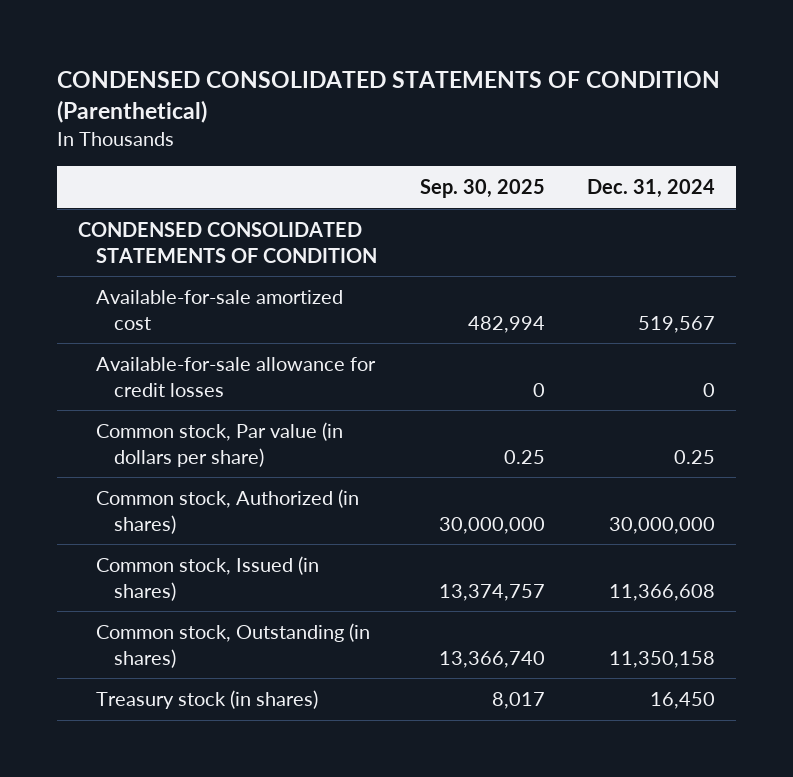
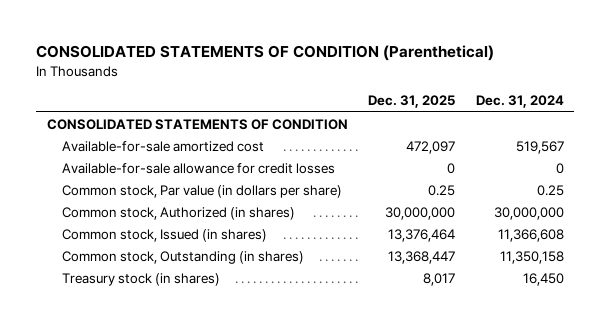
[56,70,720,124] CONDENSED CONSOLIDATED STATEMENTS OF CONDITION (Parenthetical) -> [36,45,495,62] CONSOLIDATED STATEMENTS OF CONDITION (Parenthetical)
[419,179,545,199] Sep. 30, 2025 -> none
none -> [368,95,456,109] Dec. 31, 2025
[77,222,378,263] CONDENSED CONSOLIDATED STATEMENTS OF CONDITION -> [46,119,348,131] CONSOLIDATED STATEMENTS OF CONDITION

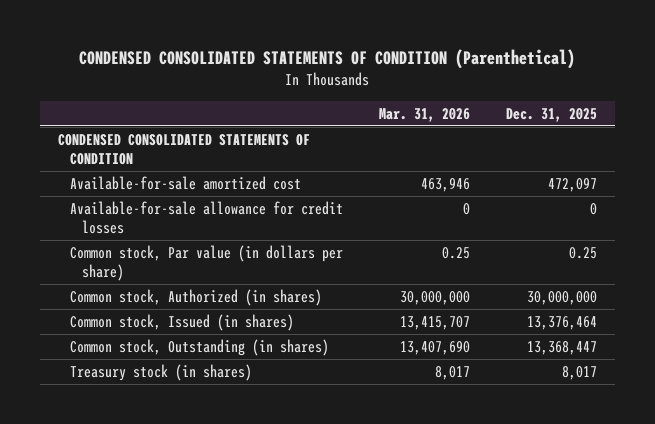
[36,45,495,62] CONSOLIDATED STATEMENTS OF CONDITION (Parenthetical) -> [79,48,576,69] CONDENSED CONSOLIDATED STATEMENTS OF CONDITION (Parenthetical)
[476,95,565,109] Dec. 31, 2024 -> none
none -> [379,107,471,122] Mar. 31, 2026
[46,119,348,131] CONSOLIDATED STATEMENTS OF CONDITION -> [57,133,310,165] CONDENSED CONSOLIDATED STATEMENTS OF CONDITION

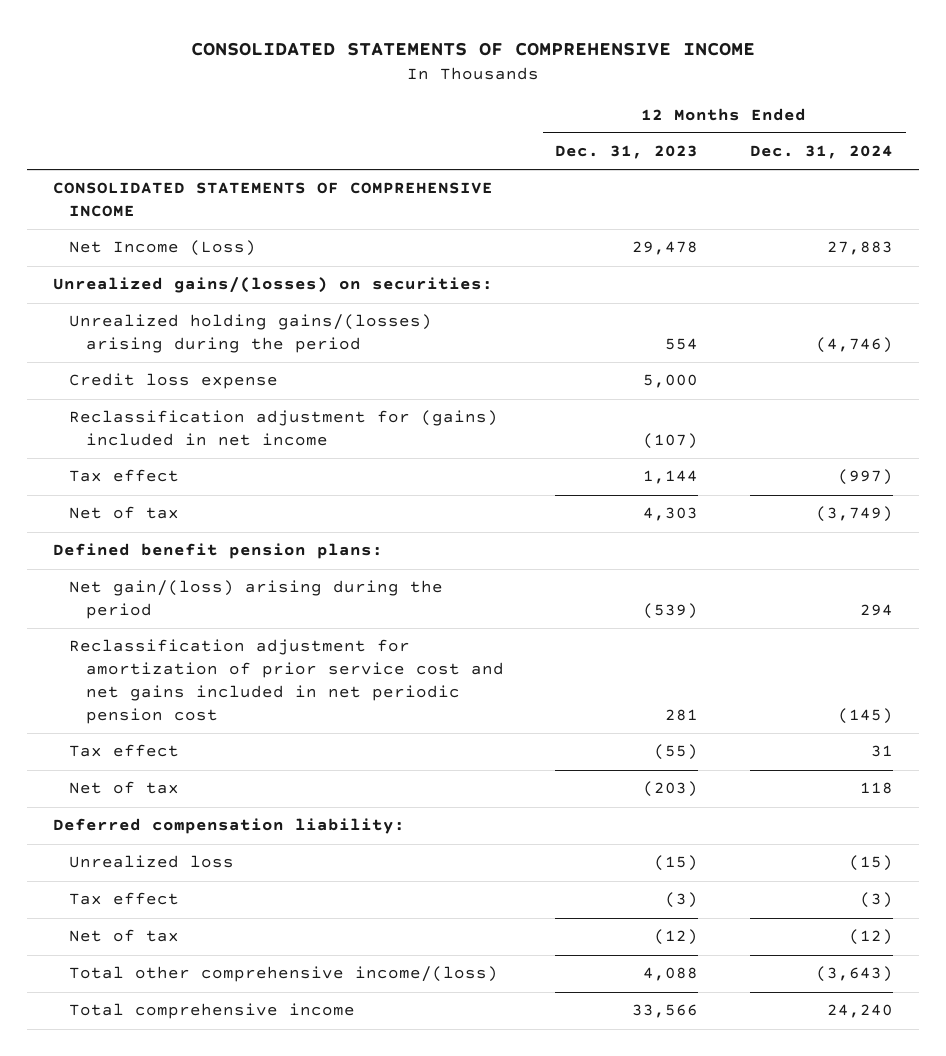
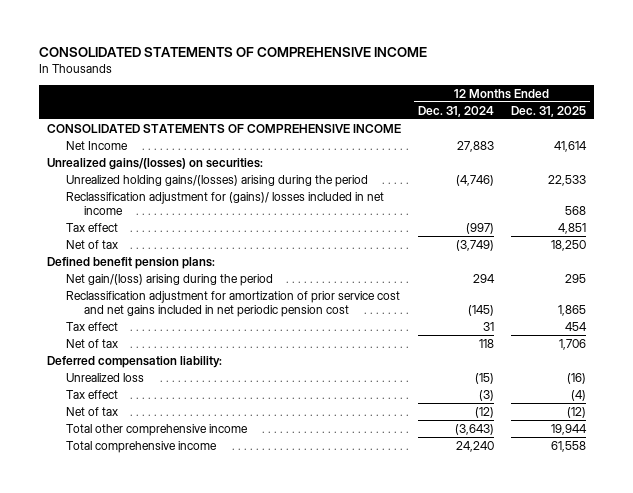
[555,145,699,160] Dec. 31, 2023 -> none
none -> [510,105,586,117] Dec. 31, 2025
[69,240,257,257] Net Income (Loss) -> [65,140,128,150] Net Income
[69,373,279,390] Credit loss expense -> none
[69,410,499,447] Reclassification adjustment for (gains) included in net income -> [65,191,384,215] Reclassification adjustment for (gains)/ losses included in net income
[69,966,499,983] Total other comprehensive income/(loss) -> [65,423,248,436] Total other comprehensive income

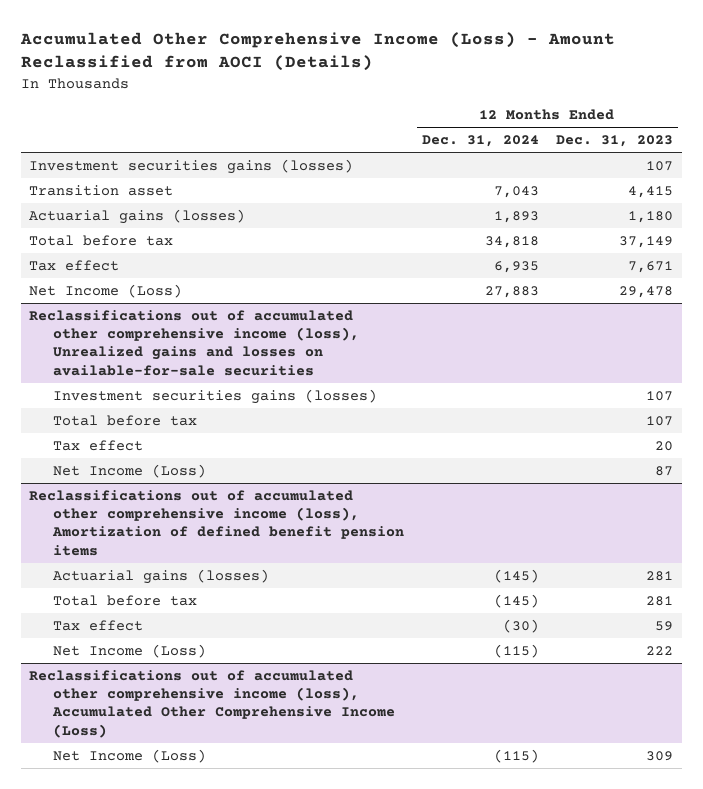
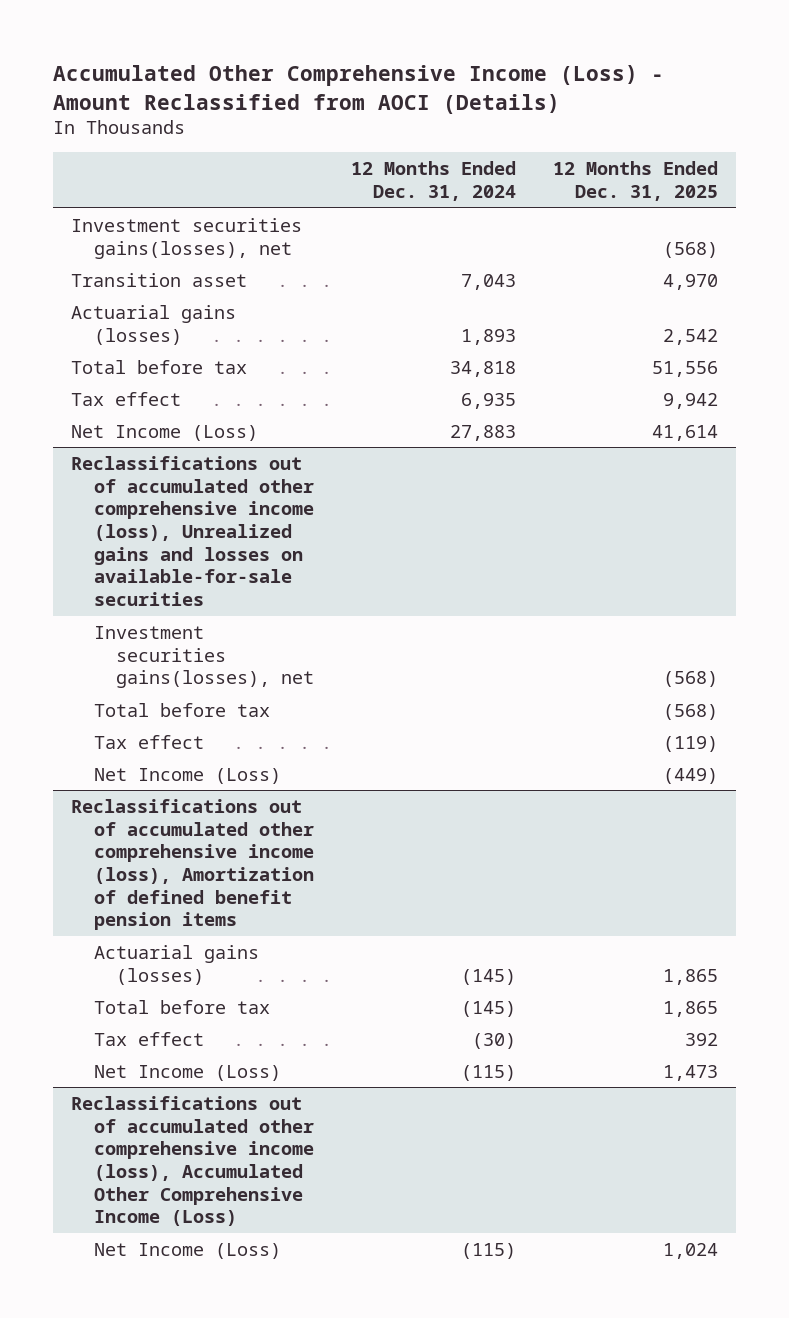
[556,135,674,148] Dec. 31, 2023 -> none
none -> [552,161,718,201] 12 Months Ended Dec. 31, 2025
[29,158,354,174] Investment securities gains (losses) -> [71,217,303,259] Investment securities gains(losses), net
[52,388,377,404] Investment securities gains (losses) -> [93,625,314,689] Investment securities gains(losses), net

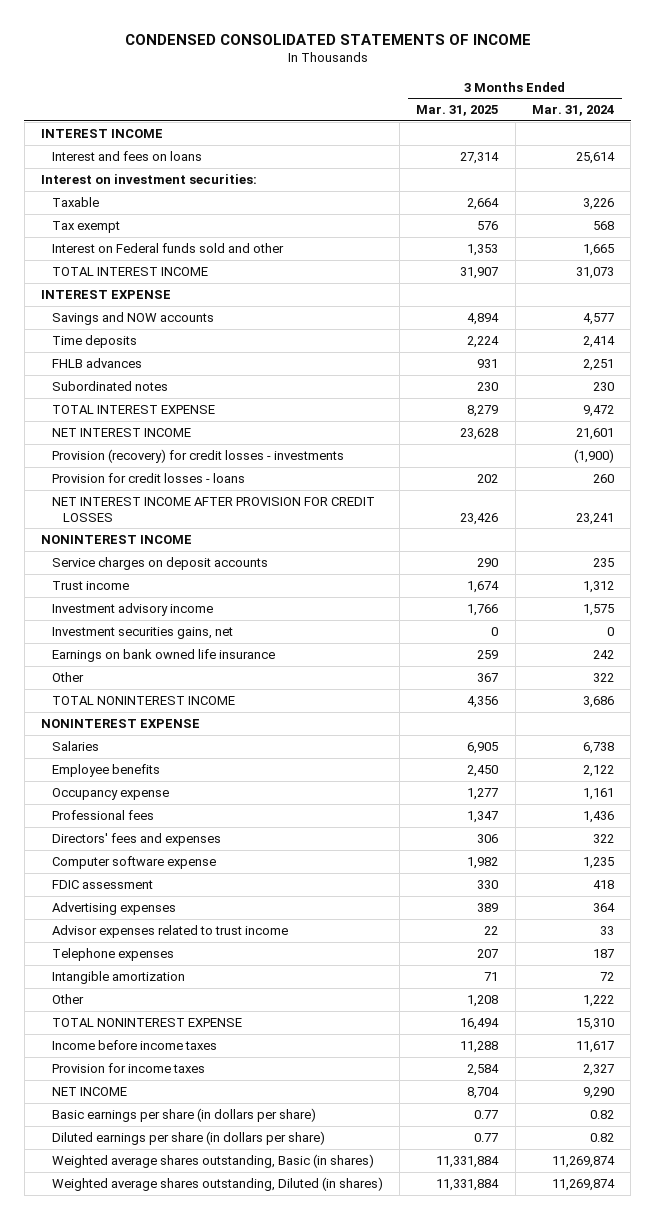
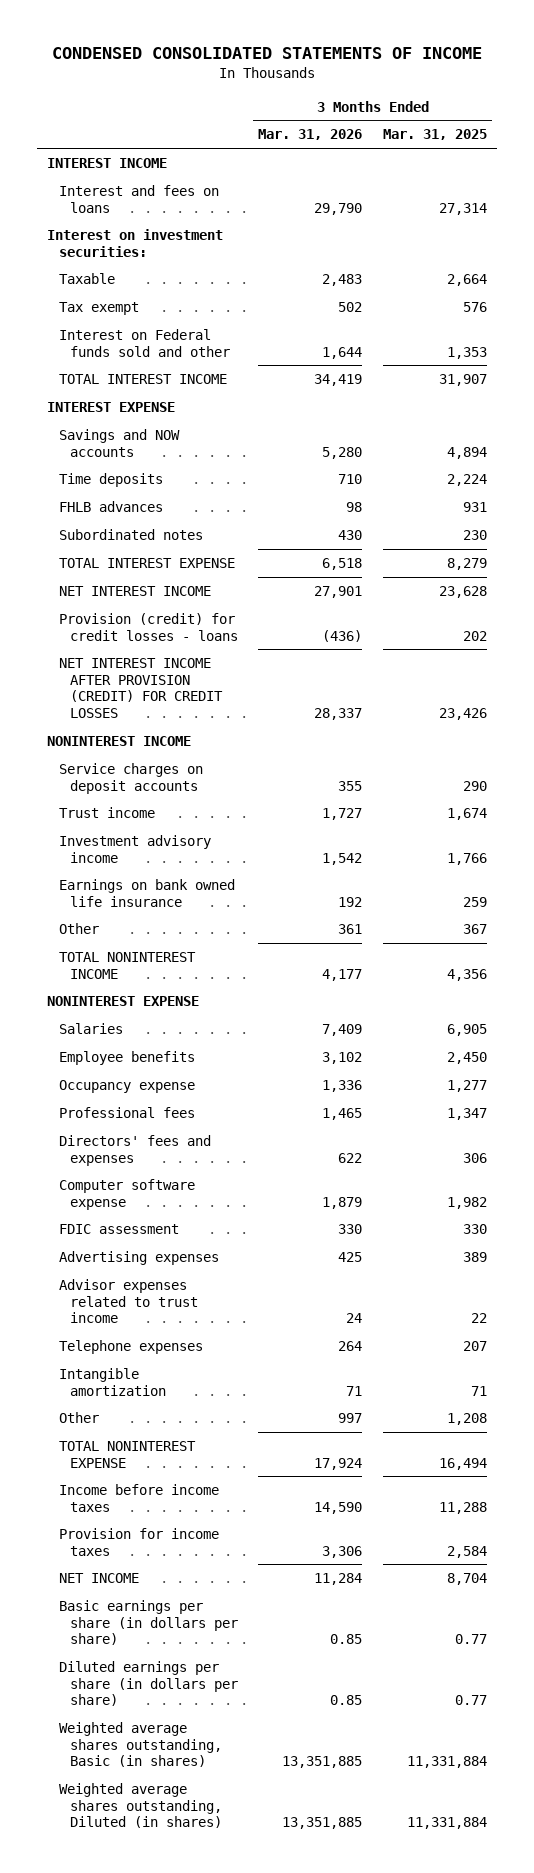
[532,105,615,117] Mar. 31, 2024 -> none
none -> [258,129,363,141] Mar. 31, 2026
[51,448,344,463] Provision (recovery) for credit losses - investments -> none
[51,472,245,483] Provision for credit losses - loans -> [58,613,238,641] Provision (credit) for credit losses - loans
[51,496,375,522] NET INTEREST INCOME AFTER PROVISION FOR CREDIT LOSSES -> [58,658,223,718] NET INTEREST INCOME AFTER PROVISION (CREDIT) FOR CREDIT LOSSES
[51,626,233,639] Investment securities gains, net -> none

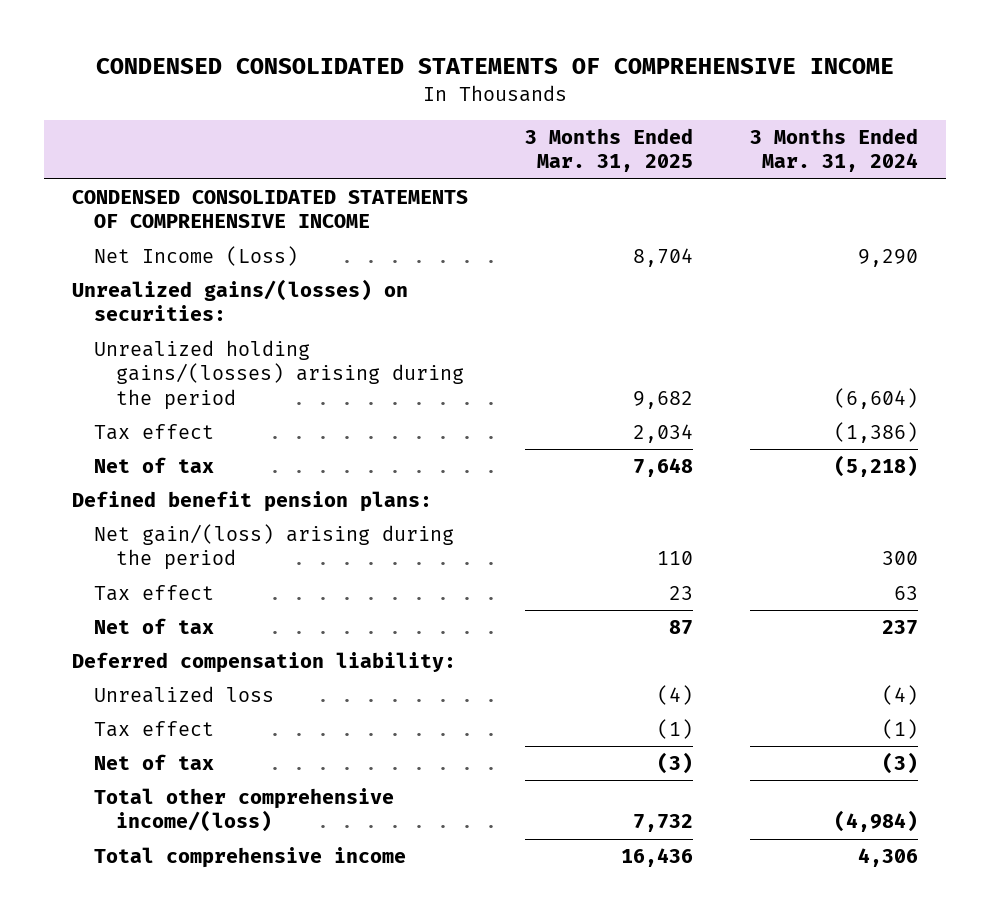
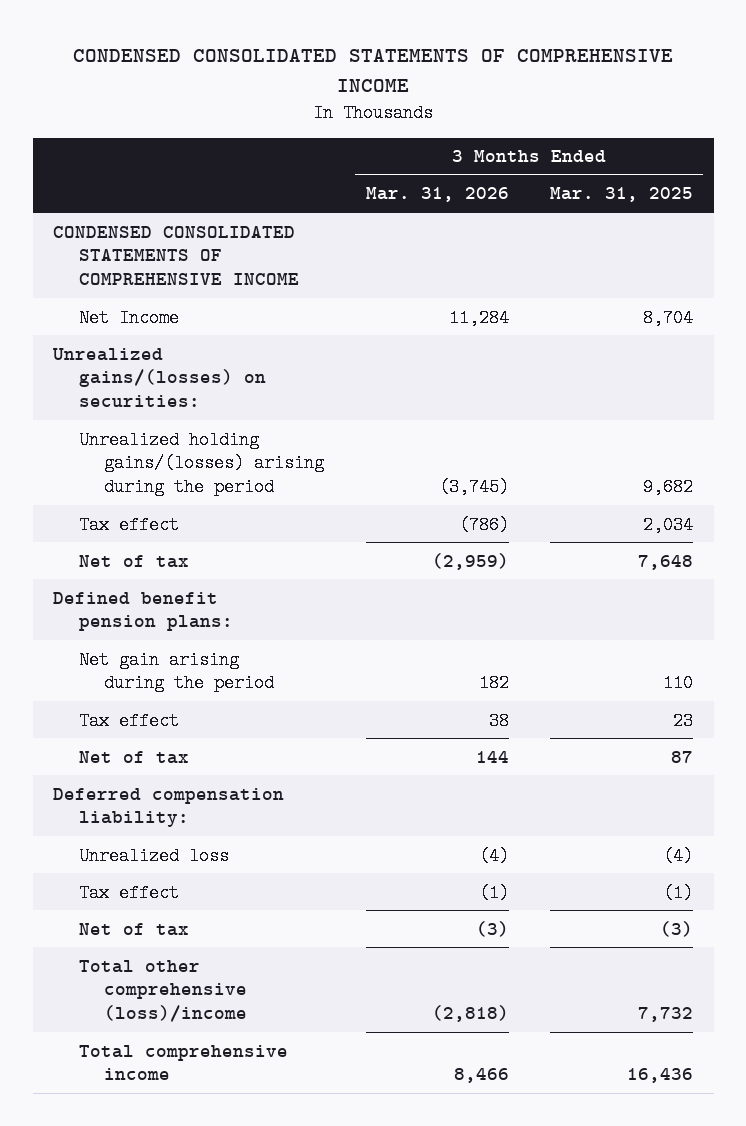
[749,127,918,173] 3 Months Ended Mar. 31, 2024 -> none
none -> [365,187,509,203] Mar. 31, 2026
[93,245,298,266] Net Income (Loss) -> [78,308,179,327] Net Income
[93,523,454,571] Net gain/(loss) arising during the period -> [78,650,275,693] Net gain arising during the period
[93,787,394,833] Total other comprehensive income/(loss) -> [78,959,248,1023] Total other comprehensive (loss)/income

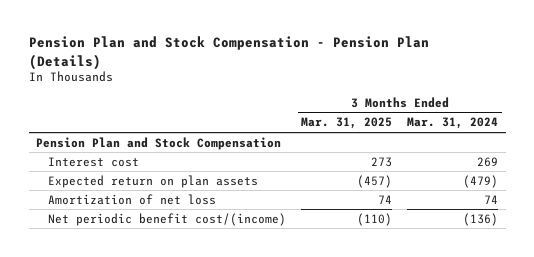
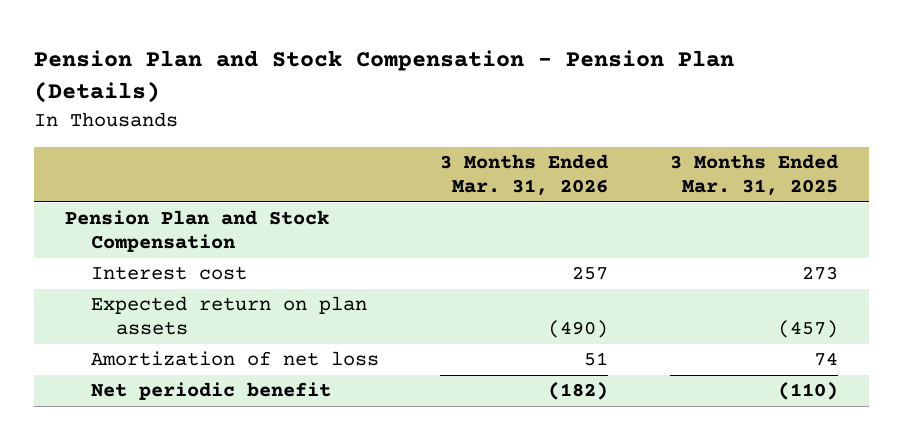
[407,117,499,130] Mar. 31, 2024 -> none
none -> [440,154,609,196] 3 Months Ended Mar. 31, 2026
[48,212,287,226] Net periodic benefit cost/(income) -> [90,382,331,401] Net periodic benefit

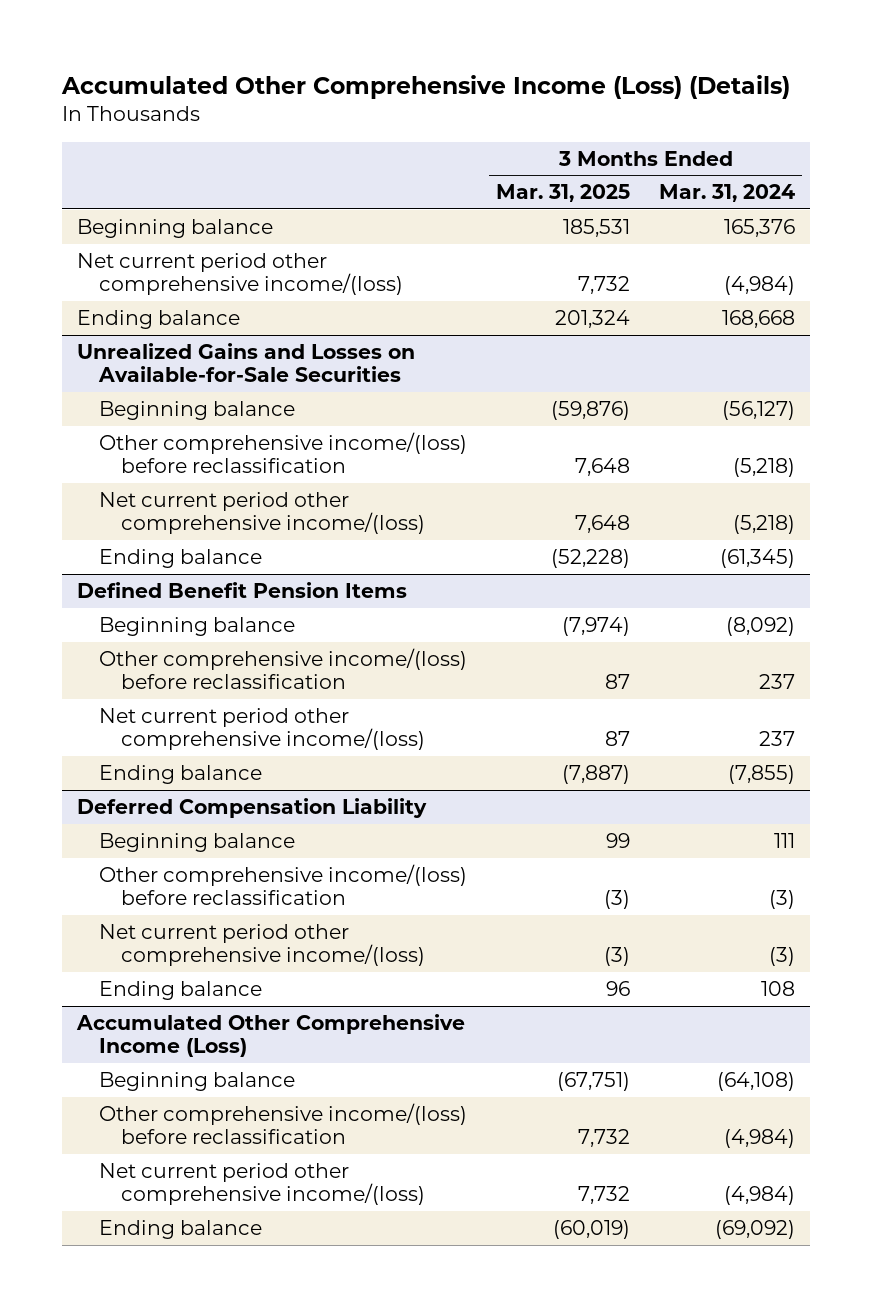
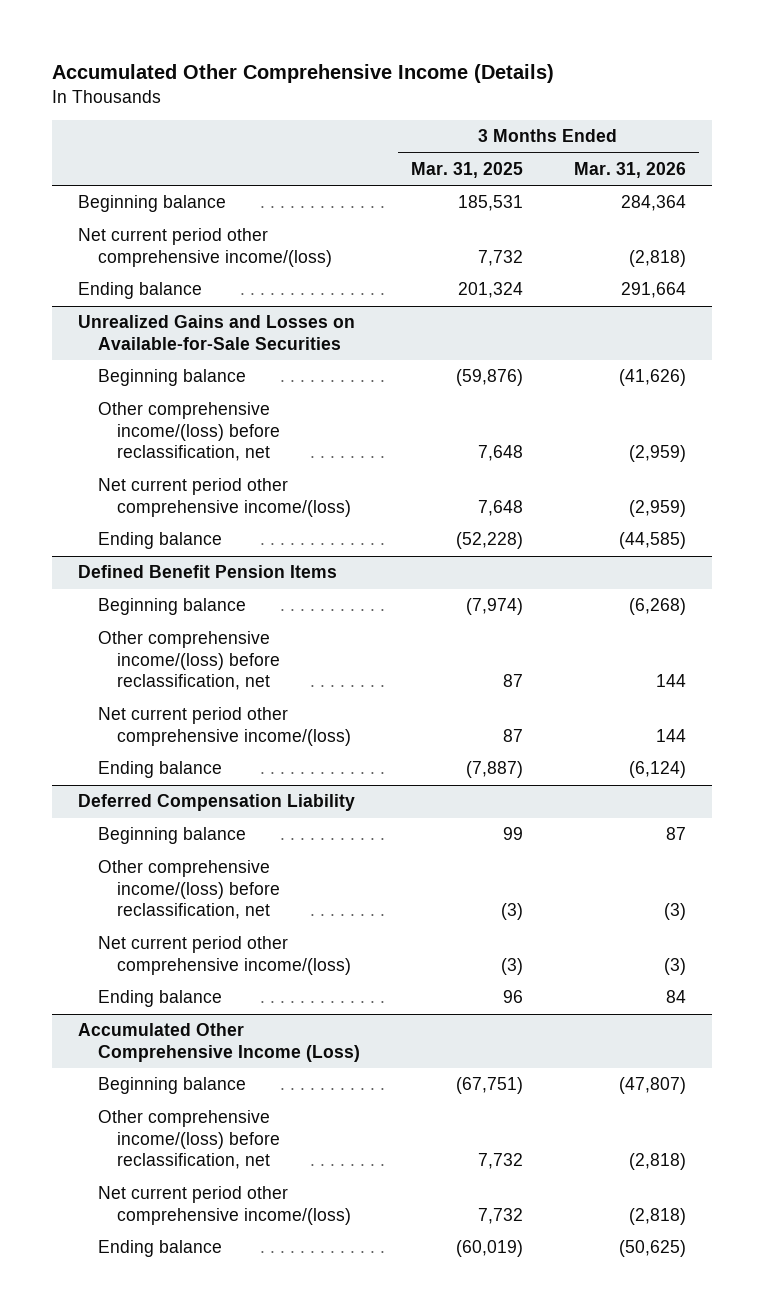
[61,74,791,99] Accumulated Other Comprehensive Income (Loss) (Details) -> [52,64,555,84] Accumulated Other Comprehensive Income (Details)
[659,184,796,203] Mar. 31, 2024 -> none
none -> [574,162,687,179] Mar. 31, 2026
[98,431,467,474] Other comprehensive income/(loss) before reclassification -> [97,402,281,462] Other comprehensive income/(loss) before reclassification, net
[98,647,467,690] Other comprehensive income/(loss) before reclassification -> [97,631,281,691] Other comprehensive income/(loss) before reclassification, net
[98,863,467,906] Other comprehensive income/(loss) before reclassification -> [97,860,281,920] Other comprehensive income/(loss) before reclassification, net
[98,1102,467,1145] Other comprehensive income/(loss) before reclassification -> [97,1110,281,1170] Other comprehensive income/(loss) before reclassification, net

